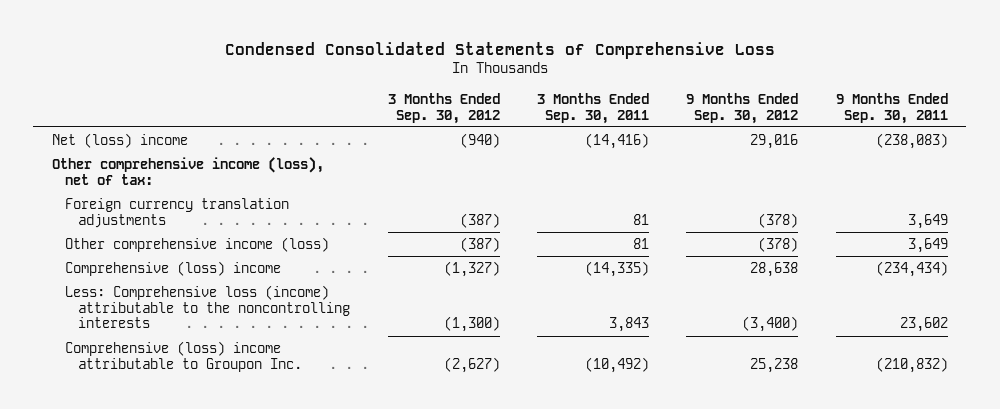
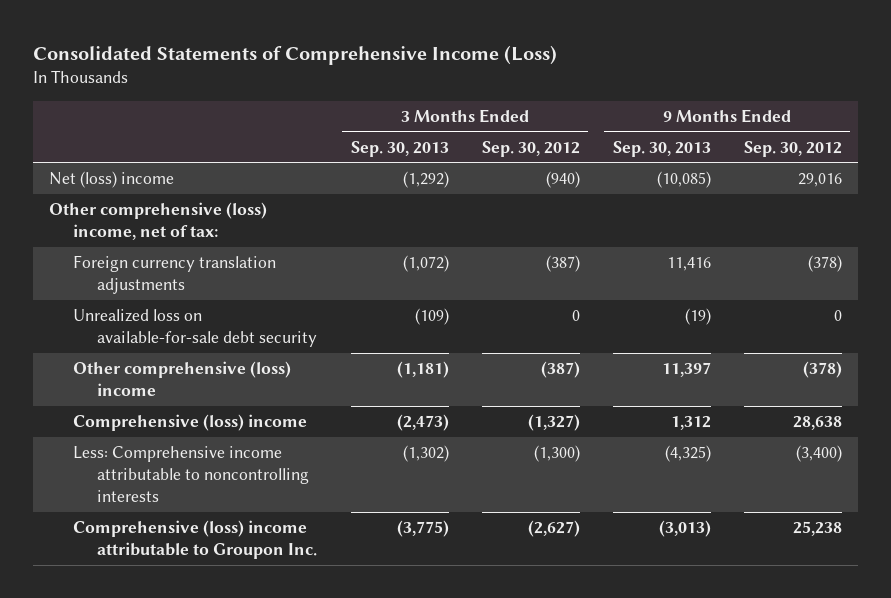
[224,41,775,59] Condensed Consolidated Statements of Comprehensive Loss -> [32,44,557,65] Consolidated Statements of Comprehensive Income (Loss)
[536,92,649,124] 3 Months Ended Sep. 30, 2011 -> none
[835,92,948,124] 9 Months Ended Sep. 30, 2011 -> none
none -> [350,140,449,157] Sep. 30, 2013
none -> [612,140,711,157] Sep. 30, 2013
[52,156,325,185] Other comprehensive income (loss), net of tax: -> [49,202,268,240] Other comprehensive (loss) income, net of tax:
none -> [73,309,318,347] Unrealized loss on available-for-sale debt security
[65,236,330,252] Other comprehensive income (loss) -> [73,361,292,396] Other comprehensive (loss) income
[65,284,351,329] Less: Comprehensive loss (income) attributable to the noncontrolling interests -> [73,446,310,502] Less: Comprehensive income attributable to noncontrolling interests

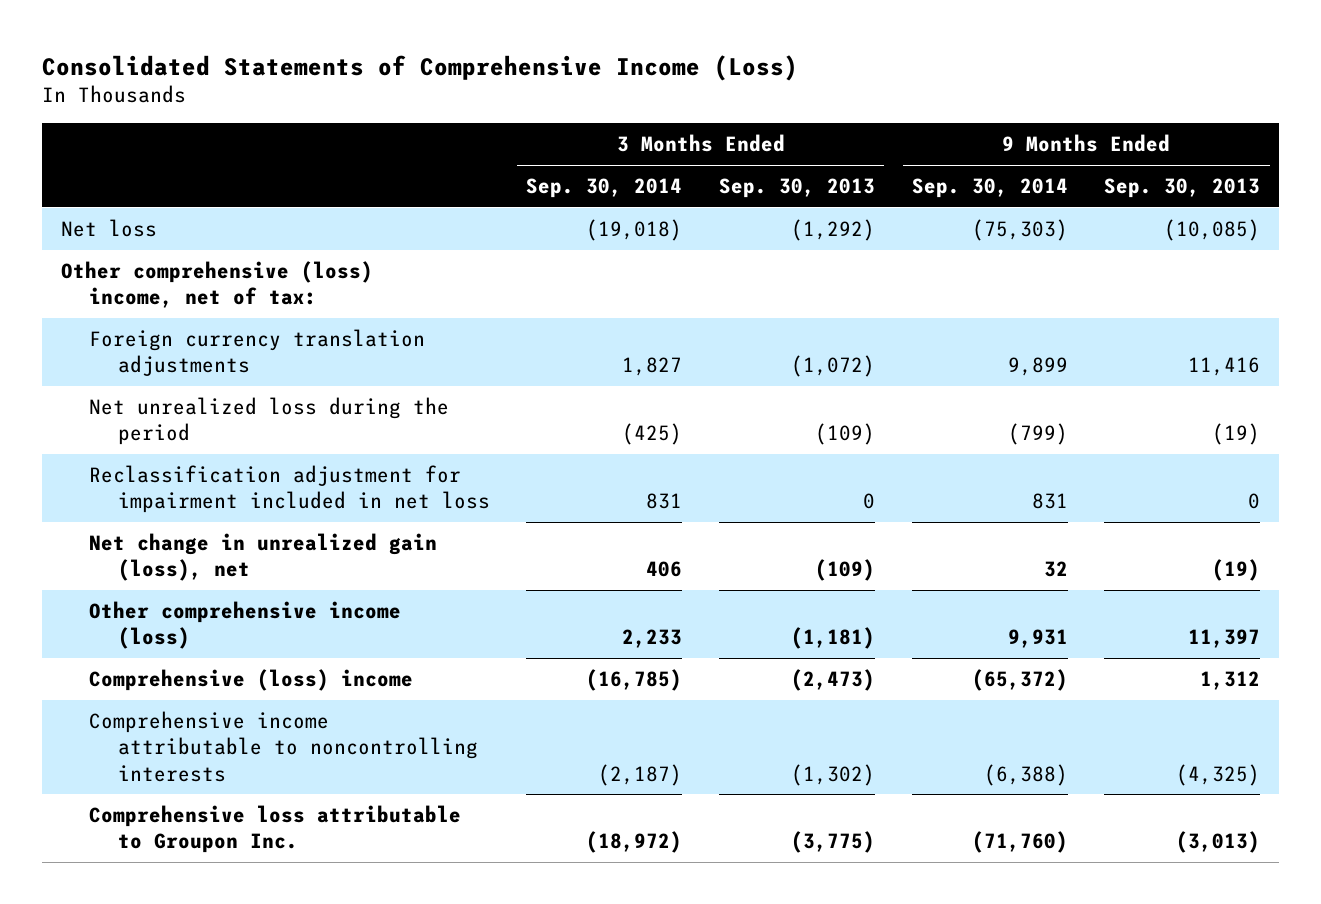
[481,140,580,157] Sep. 30, 2012 -> none
[743,140,842,157] Sep. 30, 2012 -> none
none -> [526,178,683,199] Sep. 30, 2014
none -> [911,178,1068,199] Sep. 30, 2014
[49,171,175,189] Net (loss) income -> [60,219,157,238] Net loss
[73,309,318,347] Unrealized loss on available-for-sale debt security -> [89,397,450,446] Net unrealized loss during the period
none -> [89,465,490,514] Reclassification adjustment for impairment included in net loss
none -> [89,533,438,582] Net change in unrealized gain (loss), net
[73,361,292,396] Other comprehensive (loss) income -> [89,601,402,650] Other comprehensive income (loss)
[73,446,310,502] Less: Comprehensive income attributable to noncontrolling interests -> [89,711,478,782] Comprehensive income attributable to noncontrolling interests
[73,520,318,559] Comprehensive (loss) income attributable to Groupon Inc. -> [89,805,462,854] Comprehensive loss attributable to Groupon Inc.

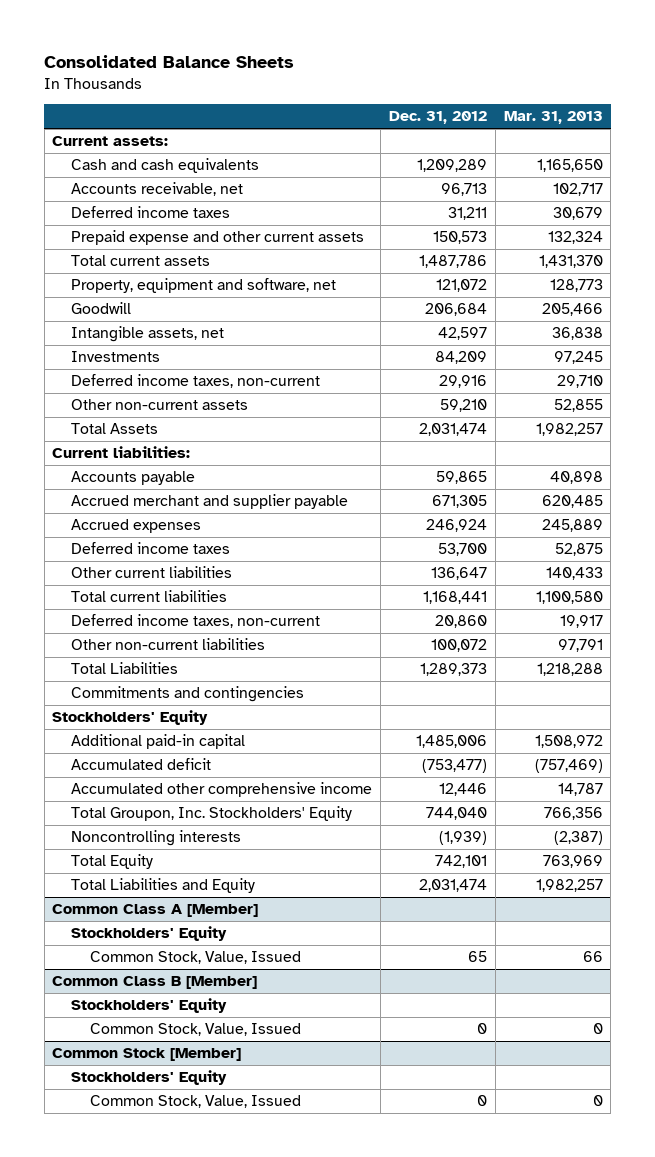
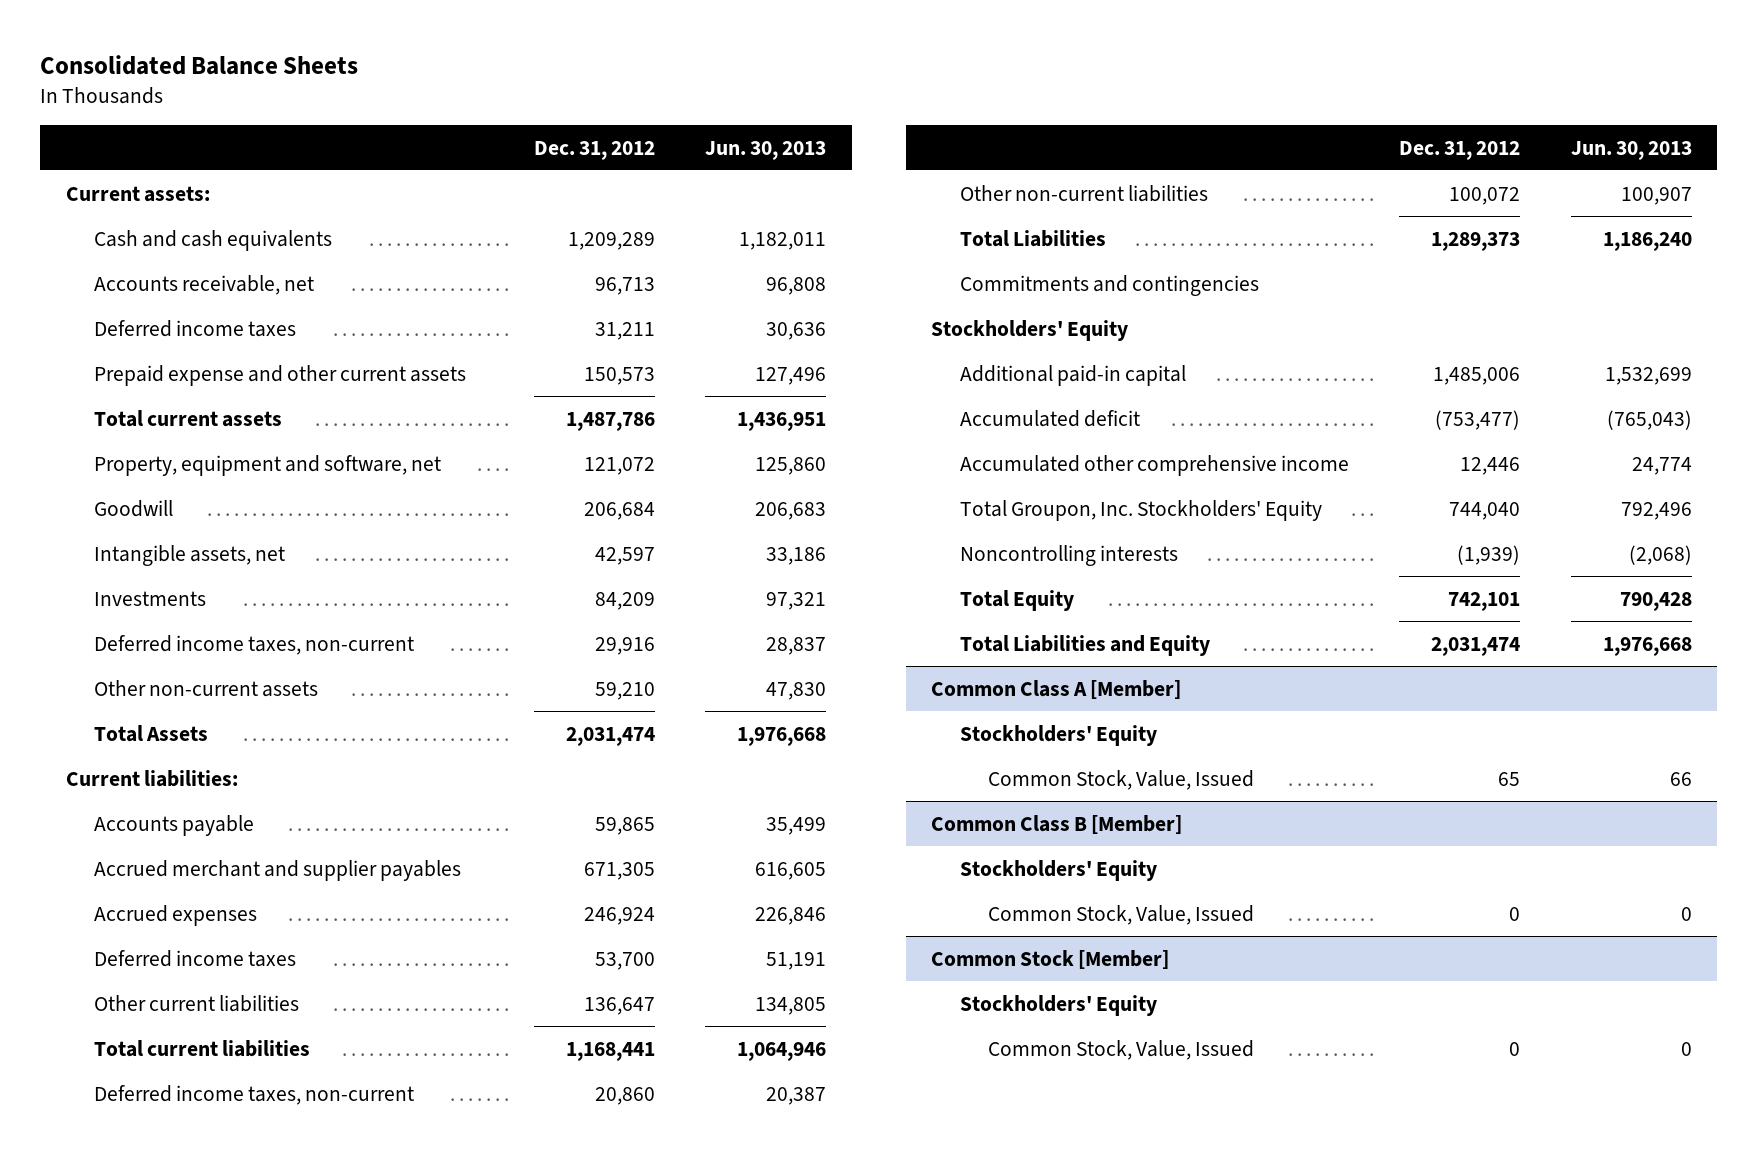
[503,111,603,125] Mar. 31, 2013 -> none
none -> [705,140,827,160] Jun. 30, 2013
[71,494,349,510] Accrued merchant and supplier payable -> [94,859,462,881] Accrued merchant and supplier payables

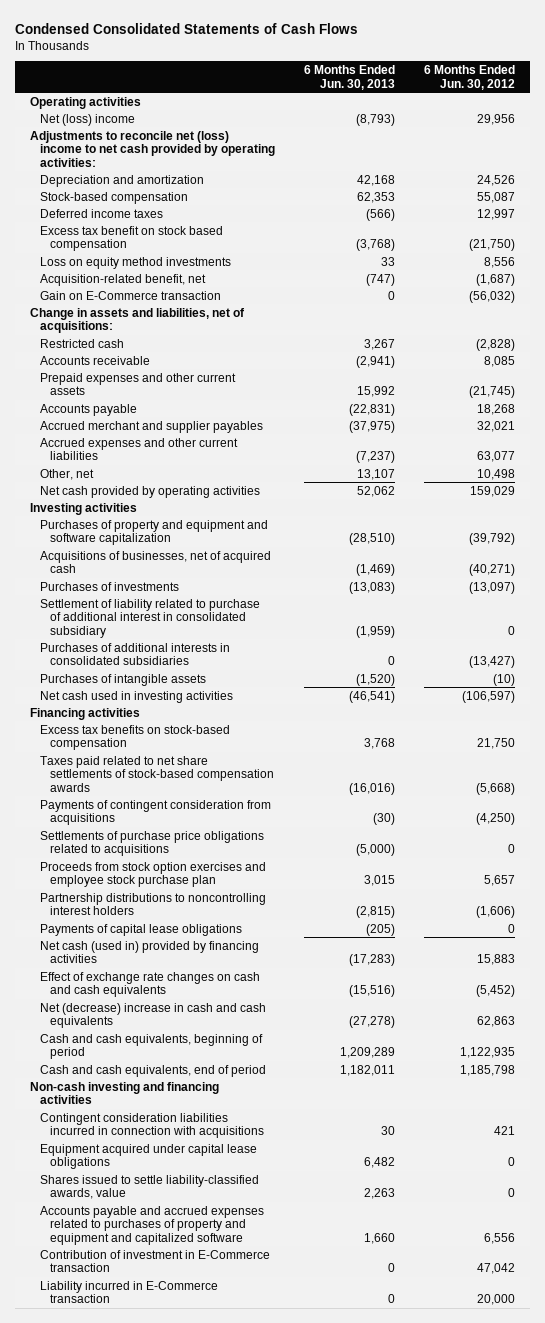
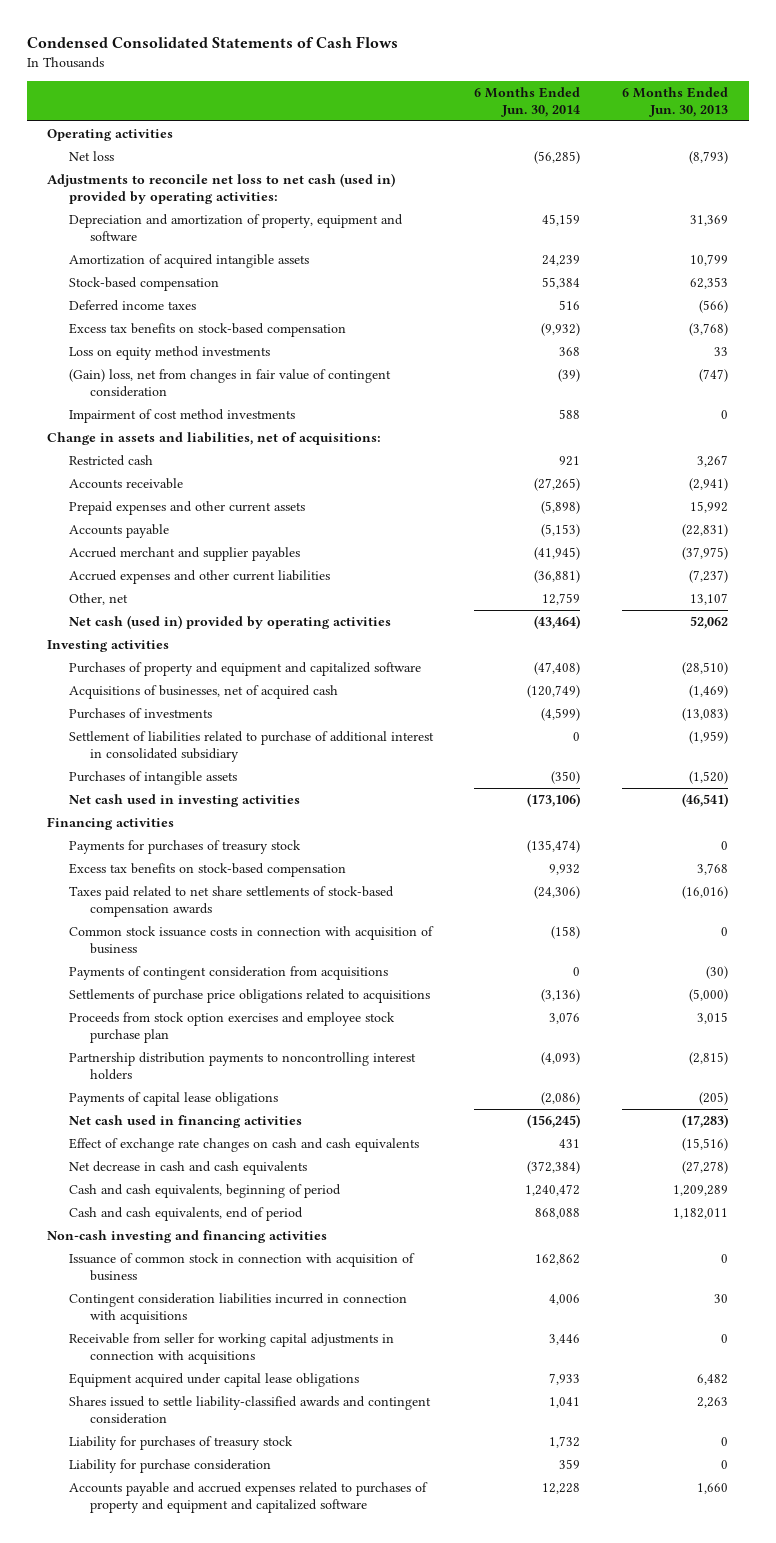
[424,64,516,90] 6 Months Ended Jun. 30, 2012 -> none
none -> [474,86,581,117] 6 Months Ended Jun. 30, 2014
[39,113,135,126] Net (loss) income -> [68,151,114,162] Net loss
[29,130,275,168] Adjustments to reconcile net (loss) income to net cash provided by operating activities: -> [47,173,396,204] Adjustments to reconcile net loss to net cash (used in) provided by operating activities:
[39,174,204,187] Depreciation and amortization -> [68,214,403,241] Depreciation and amortization of property, equipment and software
[356,174,395,186] 42,168 -> [690,215,729,227] 31,369
none -> [68,254,309,269] Amortization of acquired intangible assets
[39,225,223,252] Excess tax benefit on stock based compensation -> [68,323,346,338] Excess tax benefits on stock-based compensation
[39,290,221,300] Gain on E-Commerce transaction -> none
[39,273,206,286] Acquisition-related benefit, net -> [68,369,391,397] (Gain) loss, net from changes in fair value of contingent consideration
none -> [68,409,295,424] Impairment of cost method investments
[39,485,260,498] Net cash provided by operating activities -> [68,615,391,630] Net cash (used in) provided by operating activities
[39,519,268,546] Purchases of property and equipment and software capitalization -> [68,662,421,677] Purchases of property and equipment and capitalized software
[39,642,230,666] Purchases of additional interests in consolidated subsidiaries -> none
[39,598,260,639] Settlement of liability related to purchase of additional interest in consolidated subsidiary -> [68,731,434,762] Settlement of liabilities related to purchase of additional interest in consolidated subsidiary
none -> [68,840,301,855] Payments for purchases of treasury stock
none -> [68,926,434,954] Common stock issuance costs in connection with acquisition of business
[39,892,266,916] Partnership distributions to noncontrolling interest holders -> [68,1052,416,1080] Partnership distribution payments to noncontrolling interest holders
[39,940,259,964] Net cash (used in) provided by financing activities -> [68,1115,302,1129] Net cash used in financing activities
[39,1002,266,1029] Net (decrease) increase in cash and cash equivalents -> [68,1161,307,1176] Net decrease in cash and cash equivalents
none -> [68,1253,415,1281] Issuance of common stock in connection with acquisition of business
none -> [68,1333,394,1364] Receivable from seller for working capital adjustments in connection with acquisitions
[39,1174,259,1200] Shares issued to settle liability-classified awards, value -> [68,1396,431,1424] Shares issued to settle liability-classified awards and contingent consideration
none -> [68,1436,293,1451] Liability for purchases of treasury stock
none -> [68,1459,271,1474] Liability for purchase consideration
[39,1249,270,1273] Contribution of investment in E-Commerce transaction -> none
[39,1280,218,1304] Liability incurred in E-Commerce transaction -> none

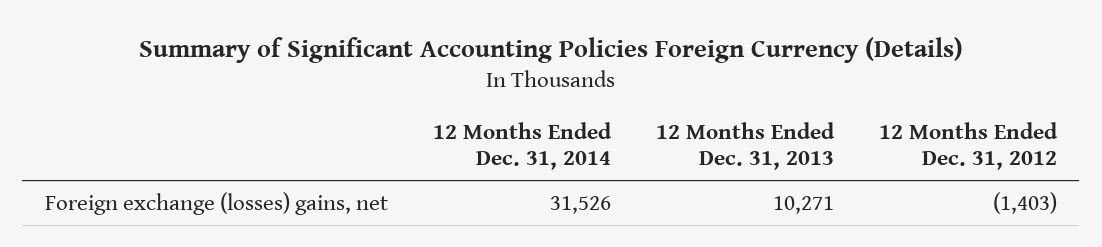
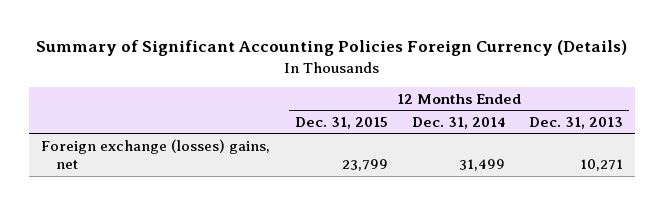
[878,121,1058,171] 12 Months Ended Dec. 31, 2012 -> none
none -> [294,116,388,129] Dec. 31, 2015
[549,196,611,215] 31,526 -> [459,159,506,172] 31,499

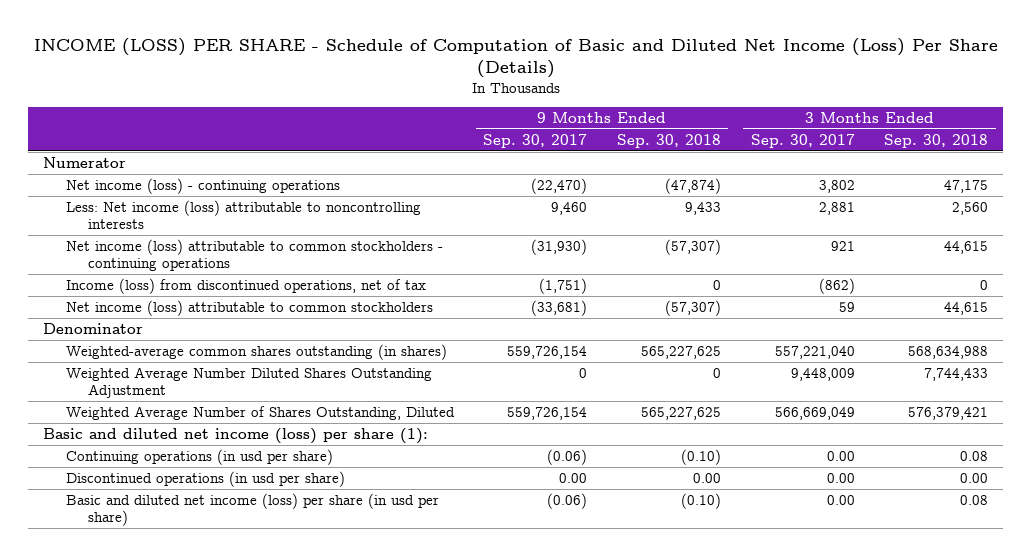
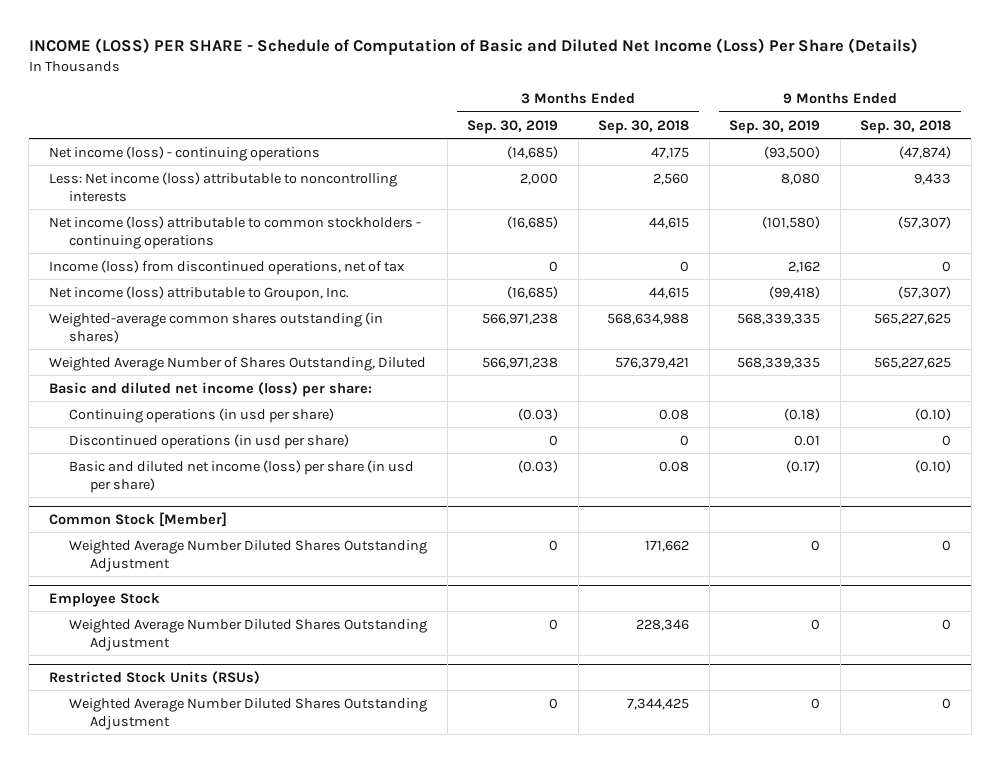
[483,133,588,148] Sep. 30, 2017 -> none
[750,133,855,148] Sep. 30, 2017 -> none
none -> [467,119,559,134] Sep. 30, 2019
none -> [729,119,821,134] Sep. 30, 2019
[43,156,127,168] Numerator -> none
[43,322,144,334] Denominator -> none
[65,299,433,316] Net income (loss) attributable to common stockholders -> [48,285,349,301] Net income (loss) attributable to Groupon, Inc.
[65,366,432,399] Weighted Average Number Diluted Shares Outstanding Adjustment -> none
[43,427,429,444] Basic and diluted net income (loss) per share (1): -> [48,381,372,397] Basic and diluted net income (loss) per share:
[692,472,721,483] 0.00 -> [942,434,952,446] 0
[960,472,989,483] 0.00 -> [680,434,690,446] 0
none -> [48,511,227,527] Common Stock [Member]
none -> [69,539,428,572] Weighted Average Number Diluted Shares Outstanding Adjustment
none -> [48,592,160,607] Employee Stock
none -> [69,618,428,651] Weighted Average Number Diluted Shares Outstanding Adjustment
none -> [48,670,260,684] Restricted Stock Units (RSUs)
none -> [69,697,428,730] Weighted Average Number Diluted Shares Outstanding Adjustment

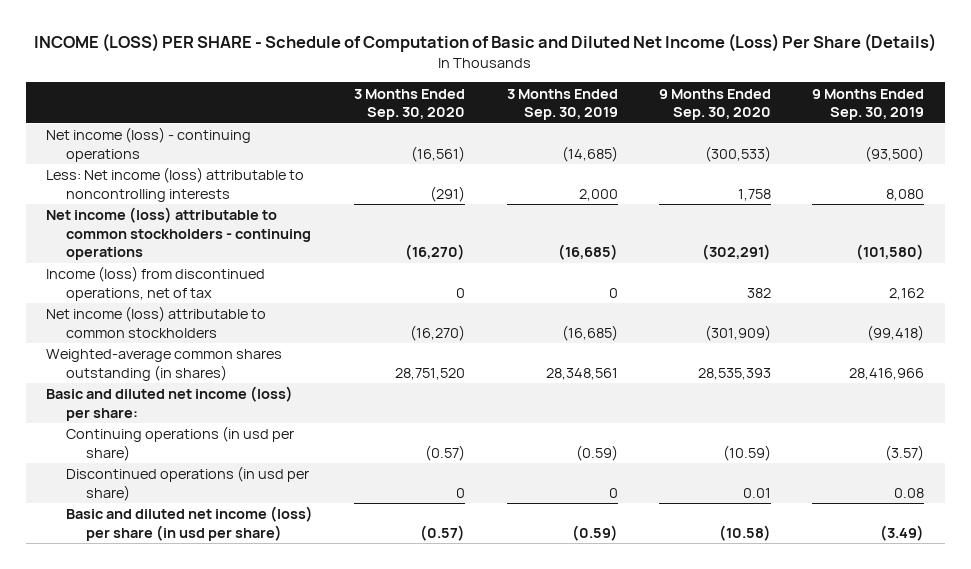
[598,119,690,134] Sep. 30, 2018 -> none
[860,119,952,134] Sep. 30, 2018 -> none
none -> [354,88,466,120] 3 Months Ended Sep. 30, 2020
none -> [658,88,771,120] 9 Months Ended Sep. 30, 2020
[48,356,426,371] Weighted Average Number of Shares Outstanding, Diluted -> none
[48,285,349,301] Net income (loss) attributable to Groupon, Inc. -> [46,306,267,338] Net income (loss) attributable to common stockholders
[482,312,559,325] 566,971,238 -> [545,367,618,380] 28,348,561
[737,312,821,325] 568,339,335 -> [849,367,925,380] 28,416,966
[48,511,227,527] Common Stock [Member] -> none
[69,539,428,572] Weighted Average Number Diluted Shares Outstanding Adjustment -> none
[48,592,160,607] Employee Stock -> none
[69,618,428,651] Weighted Average Number Diluted Shares Outstanding Adjustment -> none
[48,670,260,684] Restricted Stock Units (RSUs) -> none
[69,697,428,730] Weighted Average Number Diluted Shares Outstanding Adjustment -> none
[518,407,559,421] (0.03) -> [575,444,618,461] (0.59)
[784,407,821,421] (0.18) -> [885,444,925,461] (3.57)
[794,434,821,446] 0.01 -> [894,487,925,498] 0.08
[518,459,559,473] (0.03) -> [571,524,618,541] (0.59)
[786,459,821,473] (0.17) -> [880,524,925,541] (3.49)

